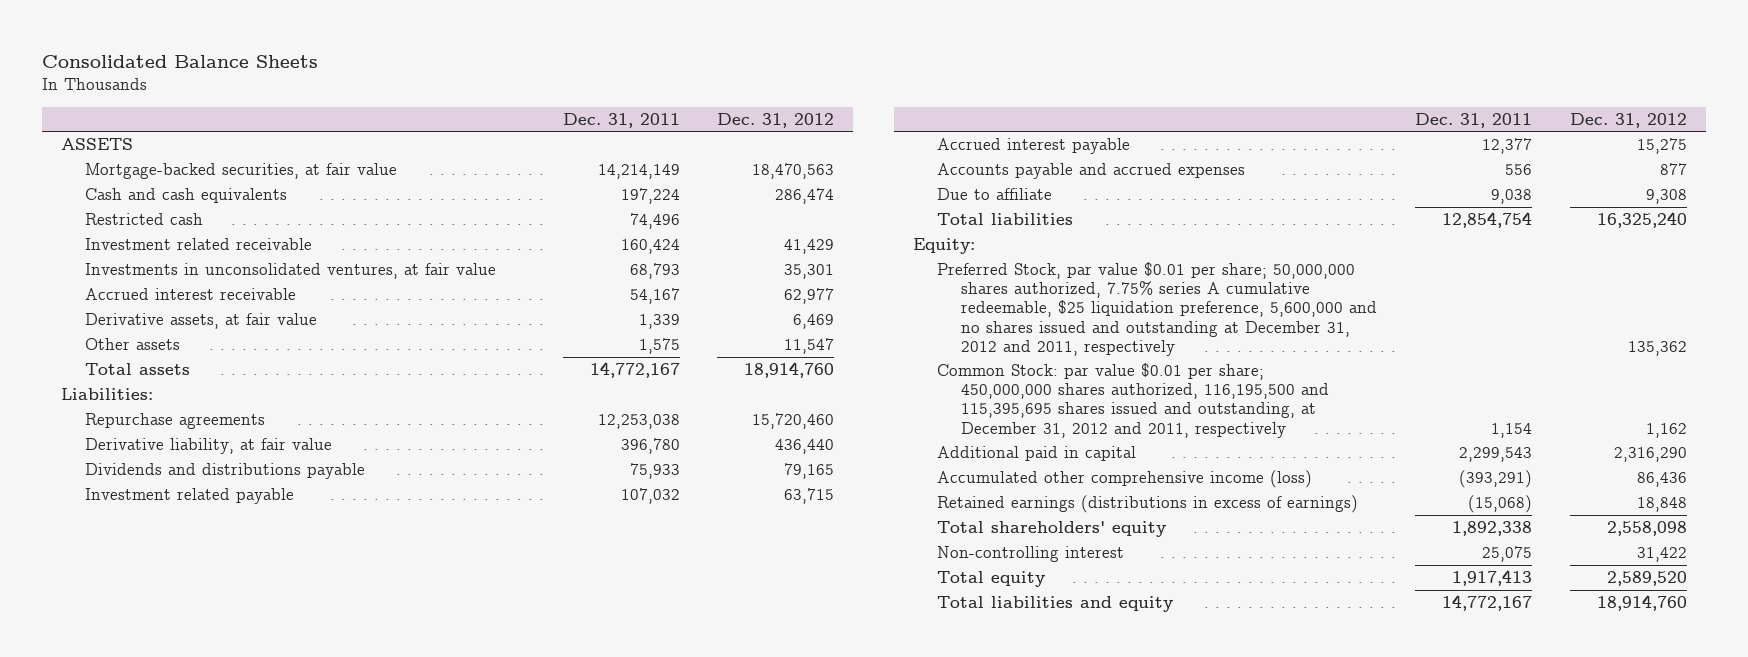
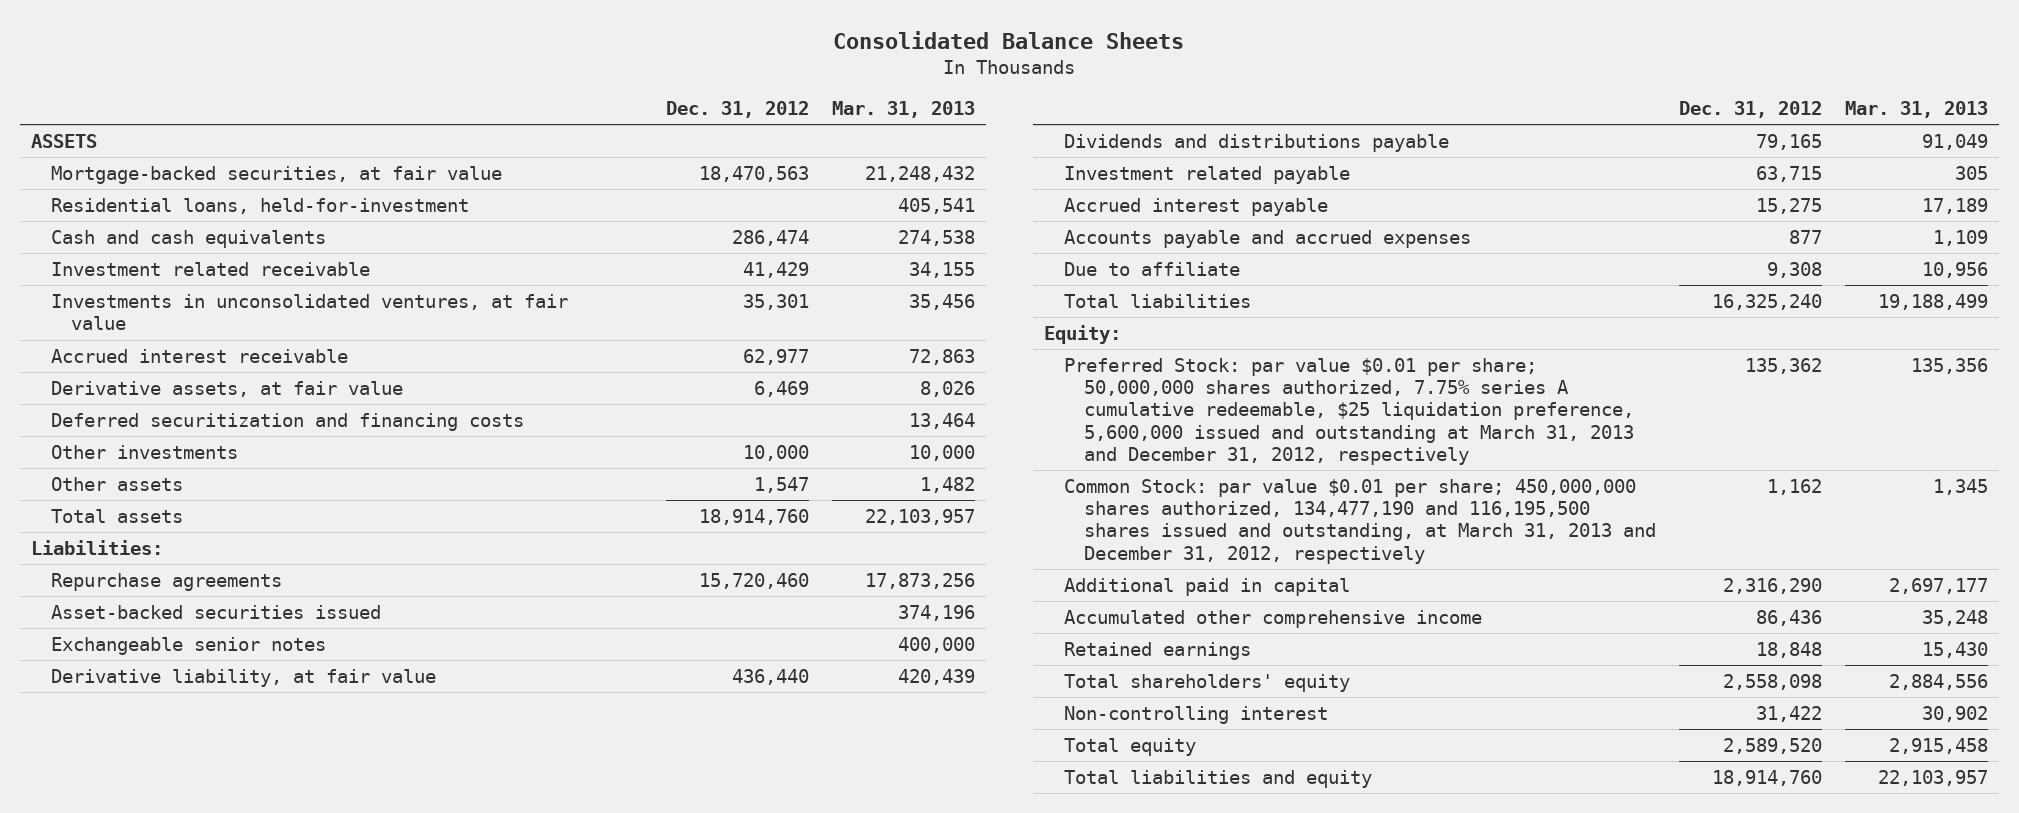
[562,112,680,128] Dec. 31, 2011 -> none
none -> [831,101,975,119] Mar. 31, 2013
none -> [51,197,470,214] Residential loans, held-for-investment
[84,213,203,226] Restricted cash -> none
none -> [51,412,525,431] Deferred securitization and financing costs
none -> [51,444,239,459] Other investments
[784,338,835,355] 11,547 -> [754,476,810,493] 1,547
none -> [51,604,382,619] Asset-backed securities issued
none -> [51,636,327,655] Exchangeable senior notes
[937,262,1378,356] Preferred Stock, par value $0.01 per share; 50,000,000 shares authorized, 7.75% series A cumulative redeemable, $25 liquidation preference, 5,600,000 and no shares issued and outstanding at December 31, 2012 and 2011, respectively -> [1064,357,1635,465] Preferred Stock: par value $0.01 per share; 50,000,000 shares authorized, 7.75% series A cumulative redeemable, $25 liquidation preference, 5,600,000 issued and outstanding at March 31, 2013 and December 31, 2012, respectively
[937,363,1330,438] Common Stock: par value $0.01 per share; 450,000,000 shares authorized, 116,195,500 and 115,395,695 shares issued and outstanding, at December 31, 2012 and 2011, respectively -> [1064,478,1657,564] Common Stock: par value $0.01 per share; 450,000,000 shares authorized, 134,477,190 and 116,195,500 shares issued and outstanding, at March 31, 2013 and December 31, 2012, respectively
[937,470,1313,489] Accumulated other comprehensive income (loss) -> [1064,609,1483,628] Accumulated other comprehensive income
[937,495,1359,514] Retained earnings (distributions in excess of earnings) -> [1064,641,1252,660] Retained earnings

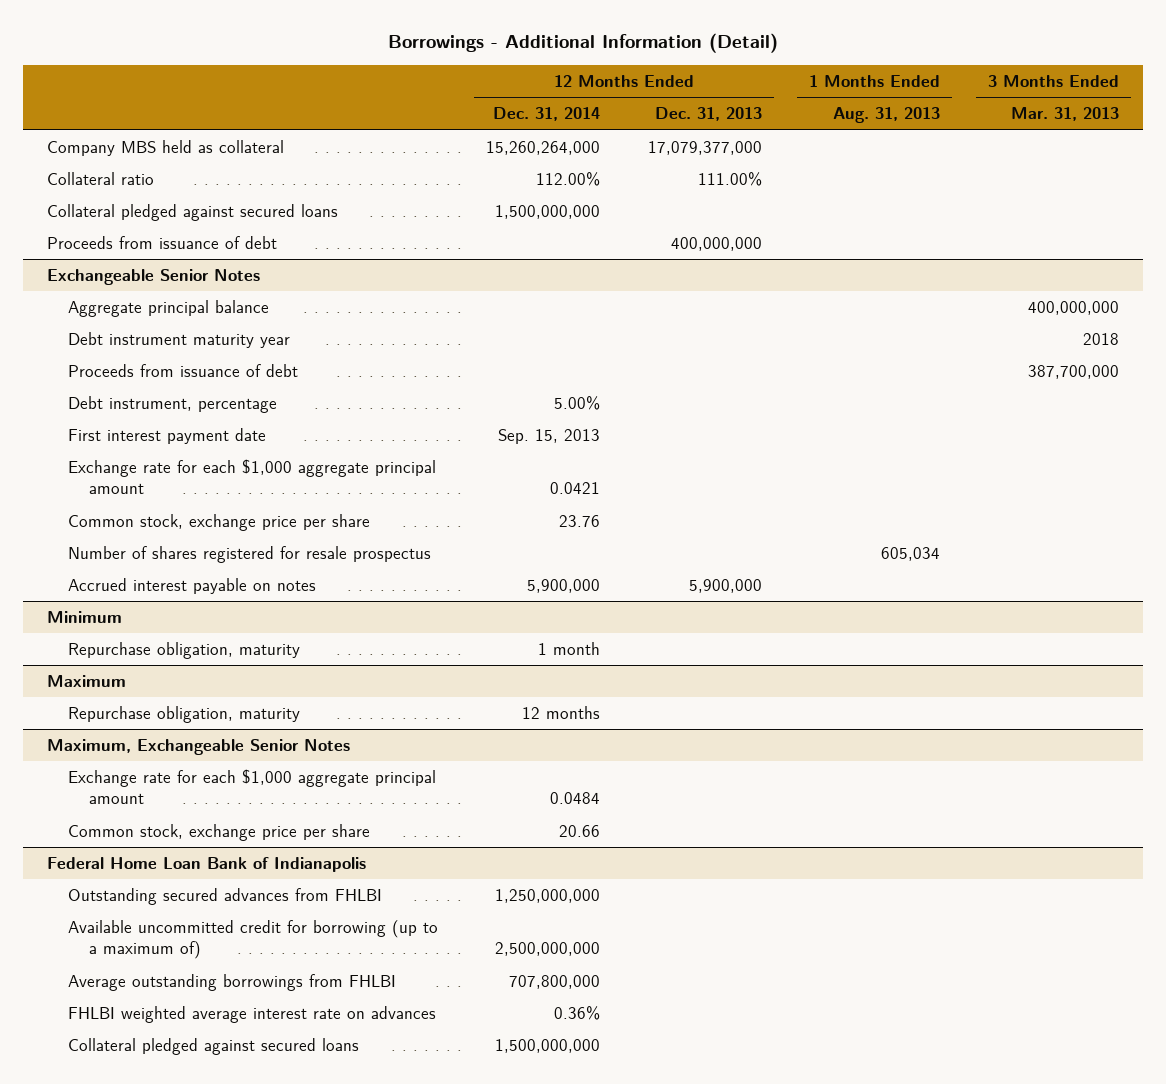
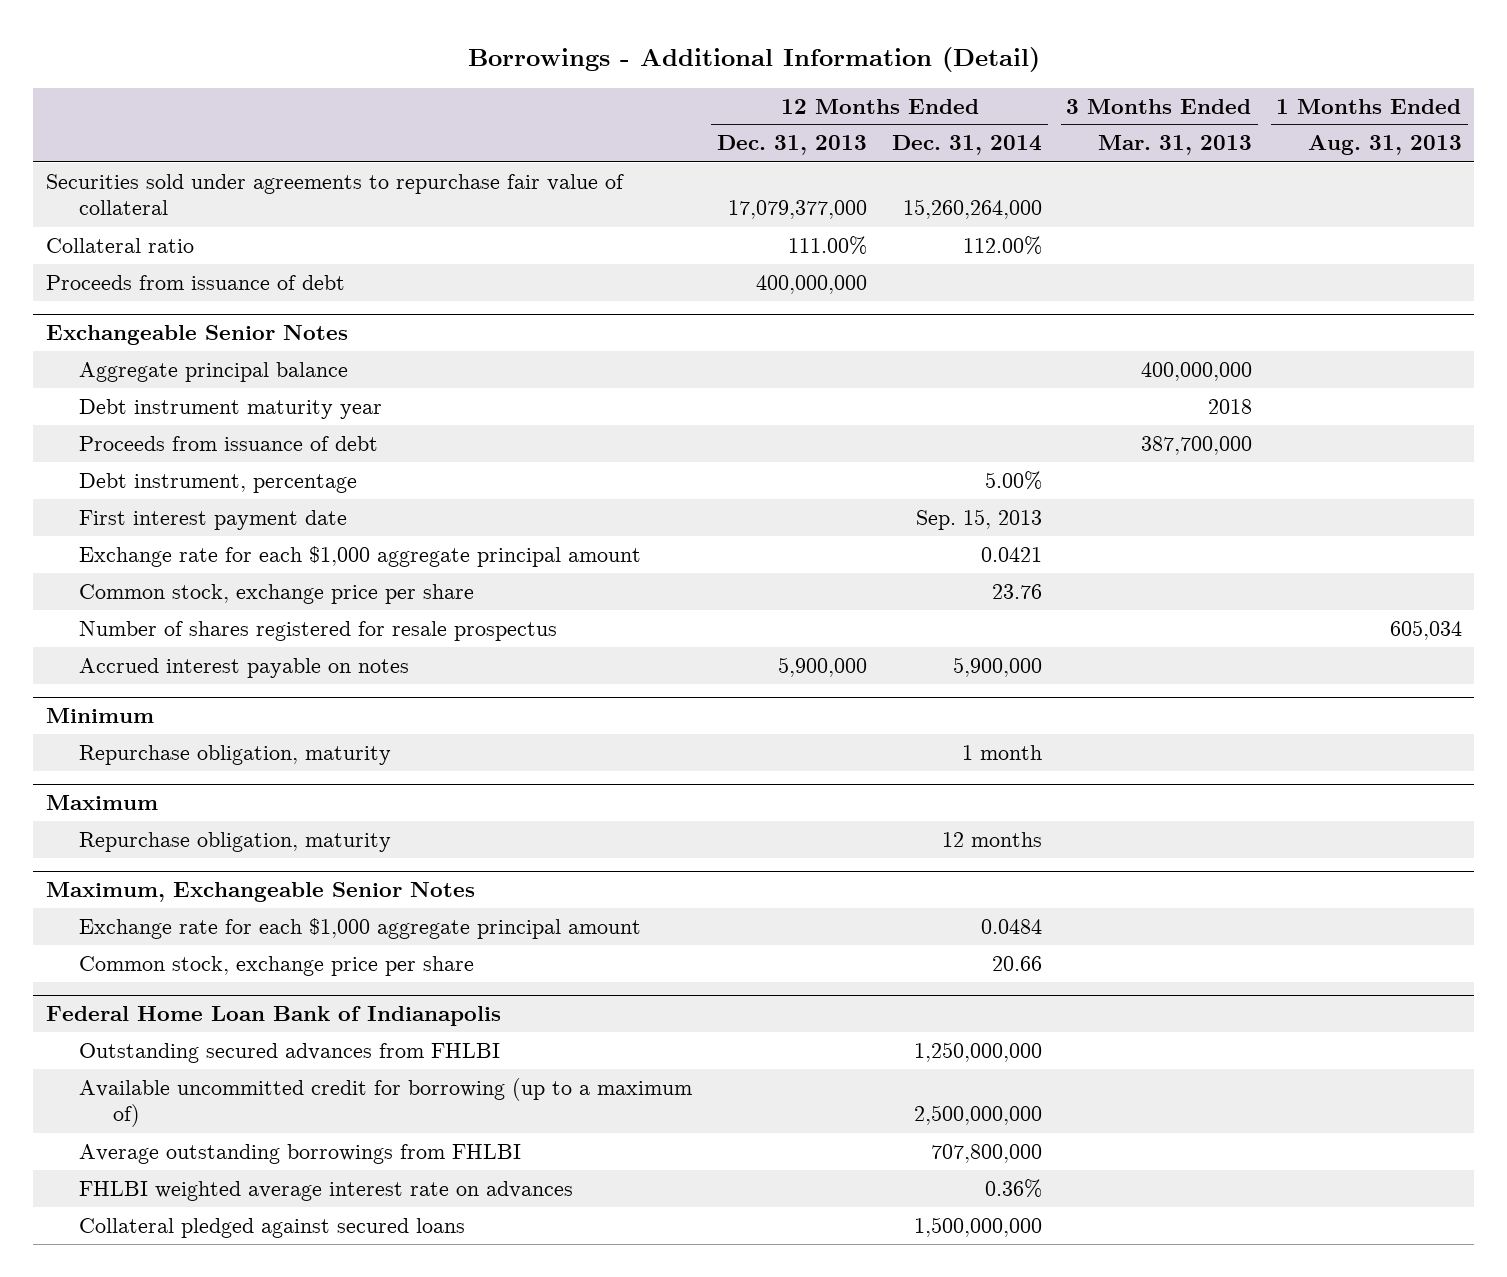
[47,139,285,156] Company MBS held as collateral -> [45,173,624,216] Securities sold under agreements to repurchase fair value of collateral
[47,203,339,221] Collateral pledged against secured loans -> none

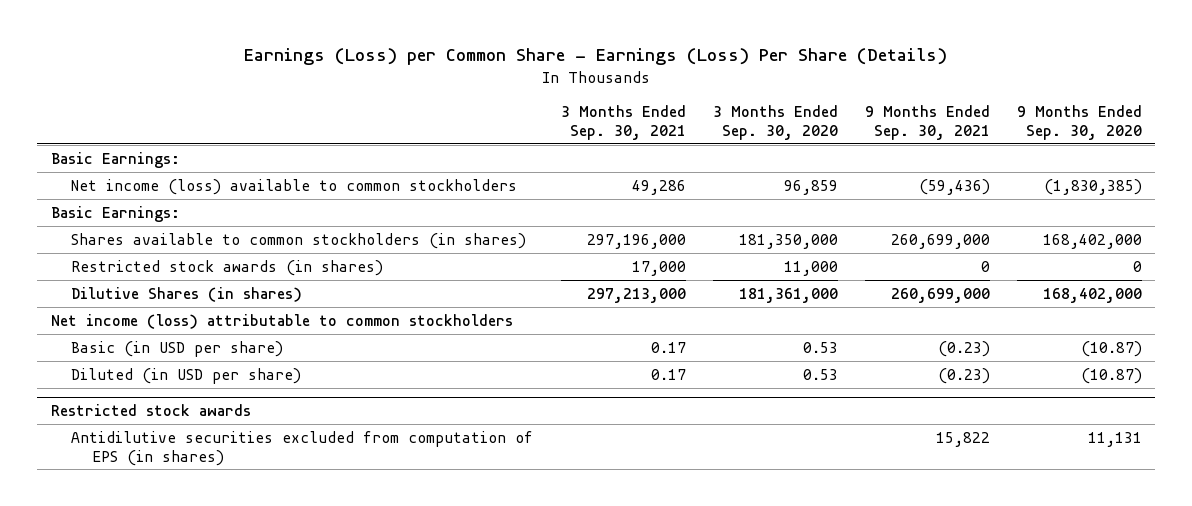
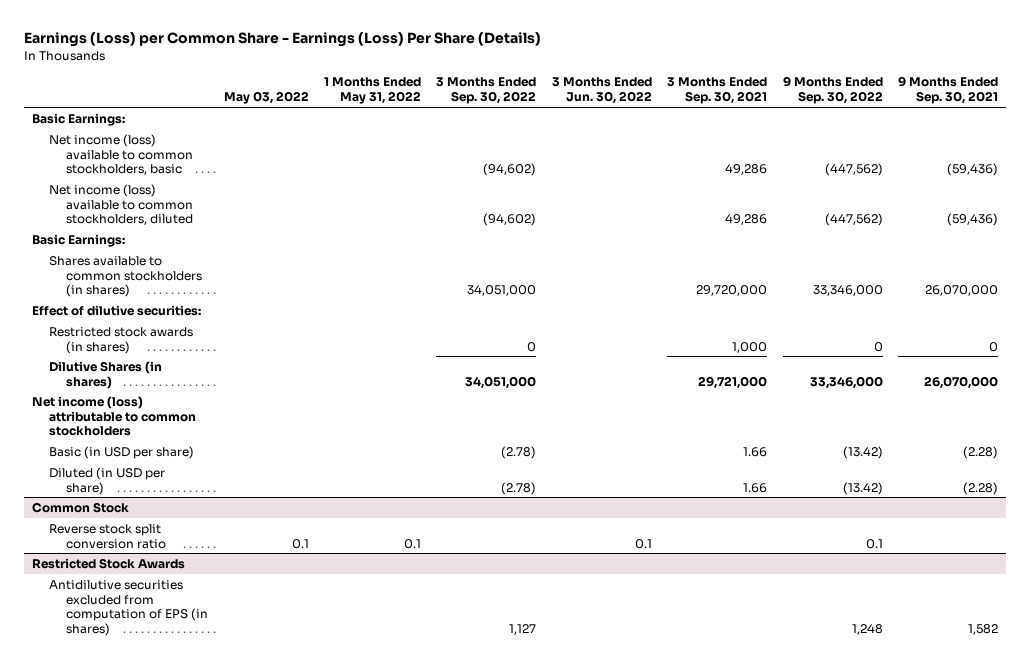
[712,104,838,140] 3 Months Ended Sep. 30, 2020 -> none
[1016,104,1142,140] 9 Months Ended Sep. 30, 2020 -> none
none -> [223,91,309,105] May 03, 2022
none -> [323,77,421,105] 1 Months Ended May 31, 2022
none -> [436,77,537,105] 3 Months Ended Sep. 30, 2022
none -> [551,77,652,105] 3 Months Ended Jun. 30, 2022
none -> [782,76,883,105] 9 Months Ended Sep. 30, 2022
[71,178,518,195] Net income (loss) available to common stockholders -> [49,133,194,176] Net income (loss) available to common stockholders, basic
none -> [49,183,194,226] Net income (loss) available to common stockholders, diluted
[586,233,686,249] 297,196,000 -> [696,285,768,297] 29,720,000
[890,233,990,249] 260,699,000 -> [924,285,998,297] 26,070,000
none -> [31,304,201,316] Effect of dilutive securities:
[631,260,686,276] 17,000 -> [732,341,768,353] 1,000
[586,287,686,303] 297,213,000 -> [698,375,768,389] 29,721,000
[890,287,990,303] 260,699,000 -> [923,375,998,389] 26,070,000
[650,341,686,353] 0.17 -> [743,446,768,457] 1.66
[937,340,990,357] (0.23) -> [962,445,998,459] (2.28)
[650,368,686,380] 0.17 -> [743,482,768,493] 1.66
[937,367,990,384] (0.23) -> [962,481,998,495] (2.28)
none -> [31,501,129,513] Common Stock
none -> [49,523,167,549] Reverse stock split conversion ratio
[50,404,251,417] Restricted stock awards -> [31,557,185,569] Restricted Stock Awards
[935,431,990,447] 15,822 -> [967,624,998,636] 1,582

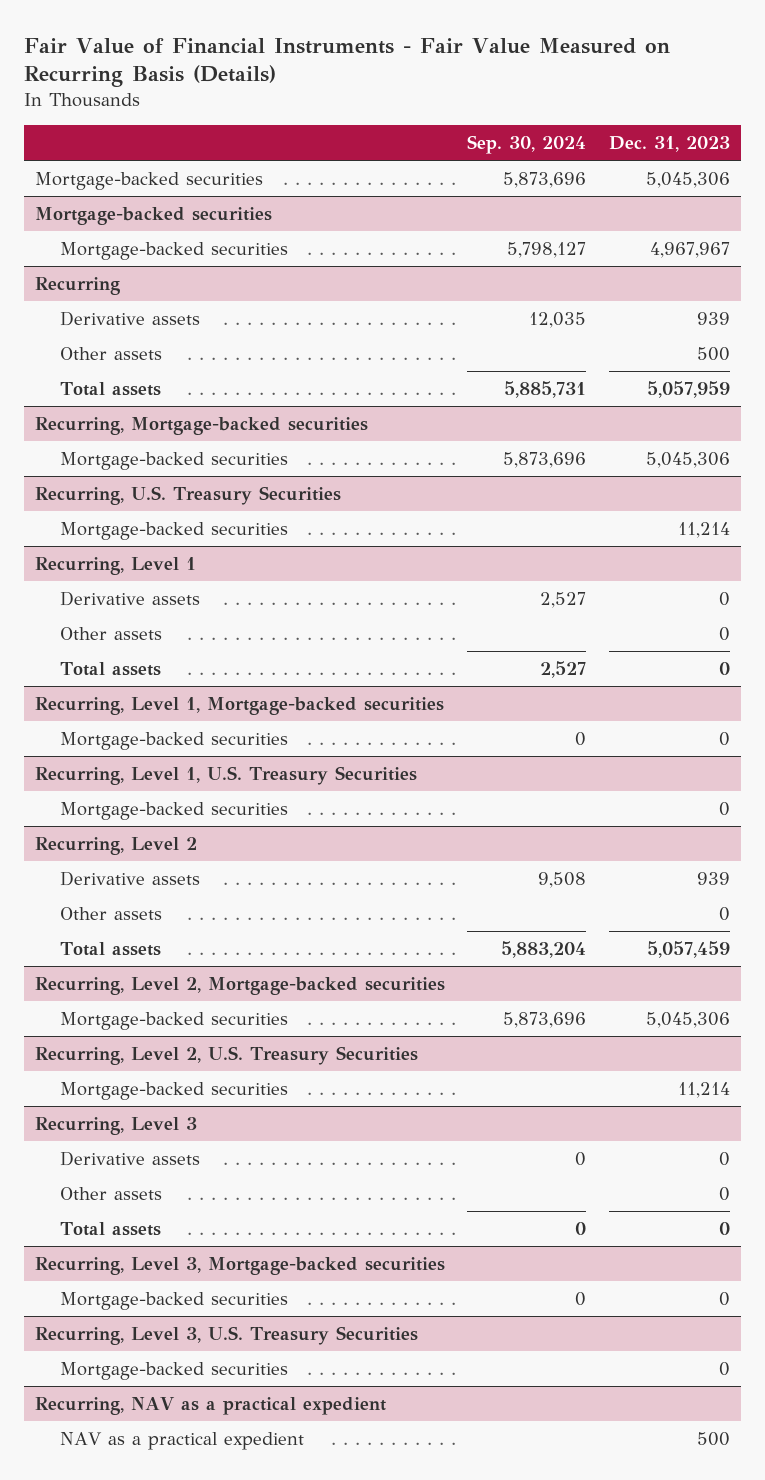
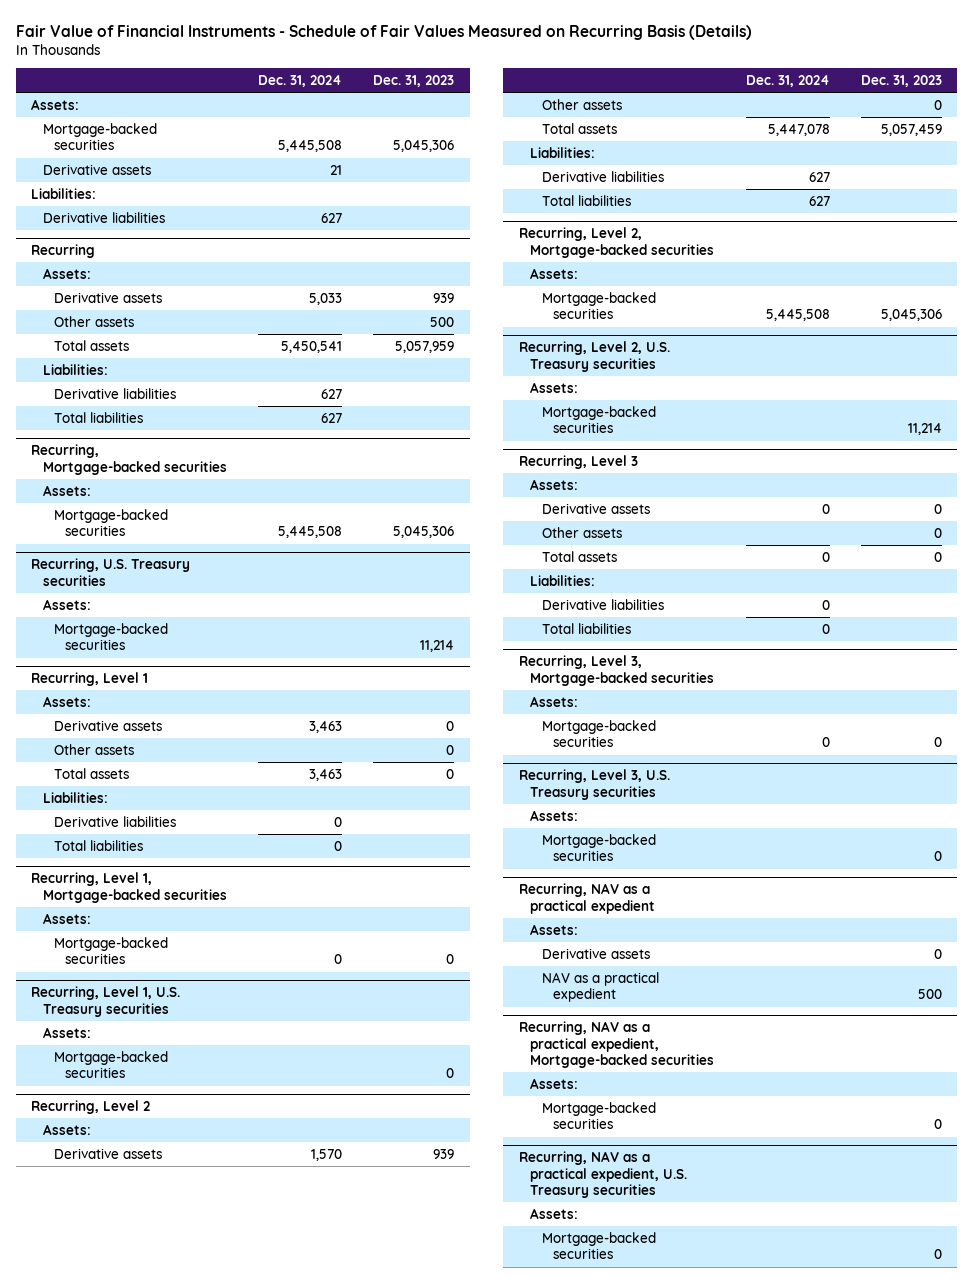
[23,37,670,88] Fair Value of Financial Instruments - Fair Value Measured on Recurring Basis (Details) -> [15,24,752,40] Fair Value of Financial Instruments - Schedule of Fair Values Measured on Recurring Basis (Details)
[467,134,587,154] Sep. 30, 2024 -> none
none -> [258,74,343,87] Dec. 31, 2024
none -> [31,98,80,110] Assets:
[35,207,273,226] Mortgage-backed securities -> none
[60,242,289,261] Mortgage-backed securities -> none
none -> [42,163,151,175] Derivative assets
none -> [31,187,97,199] Liabilities:
none -> [42,211,165,223] Derivative liabilities
none -> [42,267,91,279] Assets:
none -> [42,363,108,375] Liabilities:
none -> [54,387,177,399] Derivative liabilities
none -> [54,411,144,423] Total liabilities
none -> [42,484,91,496] Assets:
[35,486,342,506] Recurring, U.S. Treasury Securities -> [31,558,191,586] Recurring, U.S. Treasury securities
none -> [42,598,91,610] Assets:
none -> [42,695,91,707] Assets:
none -> [42,791,108,803] Liabilities:
none -> [54,815,177,827] Derivative liabilities
none -> [54,839,144,851] Total liabilities
none -> [42,912,91,924] Assets:
[35,766,418,786] Recurring, Level 1, U.S. Treasury Securities -> [31,986,181,1017] Recurring, Level 1, U.S. Treasury securities
none -> [42,1026,91,1038] Assets:
none -> [42,1123,91,1135] Assets:
none -> [530,146,596,158] Liabilities:
none -> [541,170,664,182] Derivative liabilities
none -> [541,194,631,206] Total liabilities
none -> [530,267,579,279] Assets:
[35,1046,419,1066] Recurring, Level 2, U.S. Treasury Securities -> [518,341,670,372] Recurring, Level 2, U.S. Treasury securities
none -> [530,381,579,393] Assets:
none -> [530,478,579,490] Assets:
none -> [530,574,596,586] Liabilities:
none -> [541,598,664,610] Derivative liabilities
none -> [541,622,631,634] Total liabilities
none -> [530,695,579,707] Assets:
[35,1326,419,1346] Recurring, Level 3, U.S. Treasury Securities -> [518,769,670,800] Recurring, Level 3, U.S. Treasury securities
none -> [530,809,579,821] Assets:
none -> [530,923,579,935] Assets:
none -> [541,947,650,959] Derivative assets
none -> [518,1021,715,1069] Recurring, NAV as a practical expedient, Mortgage-backed securities
none -> [530,1077,579,1089] Assets:
none -> [541,1101,656,1130] Mortgage-backed securities
none -> [518,1151,688,1199] Recurring, NAV as a practical expedient, U.S. Treasury securities
none -> [530,1207,579,1219] Assets:
none -> [541,1231,656,1260] Mortgage-backed securities

